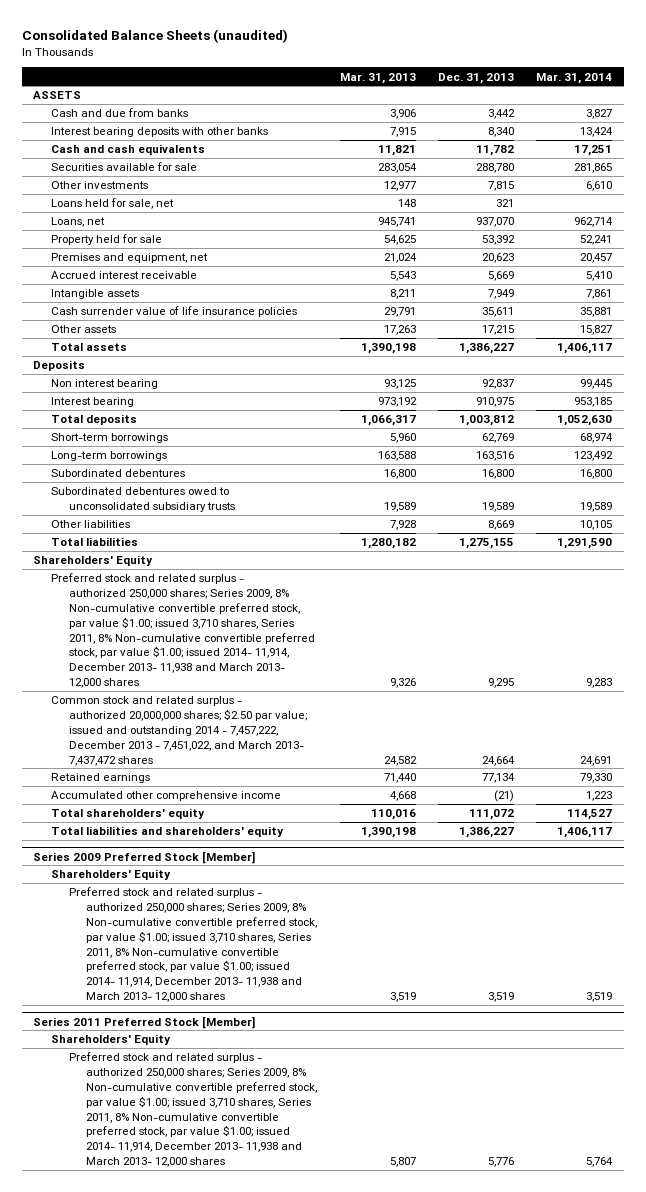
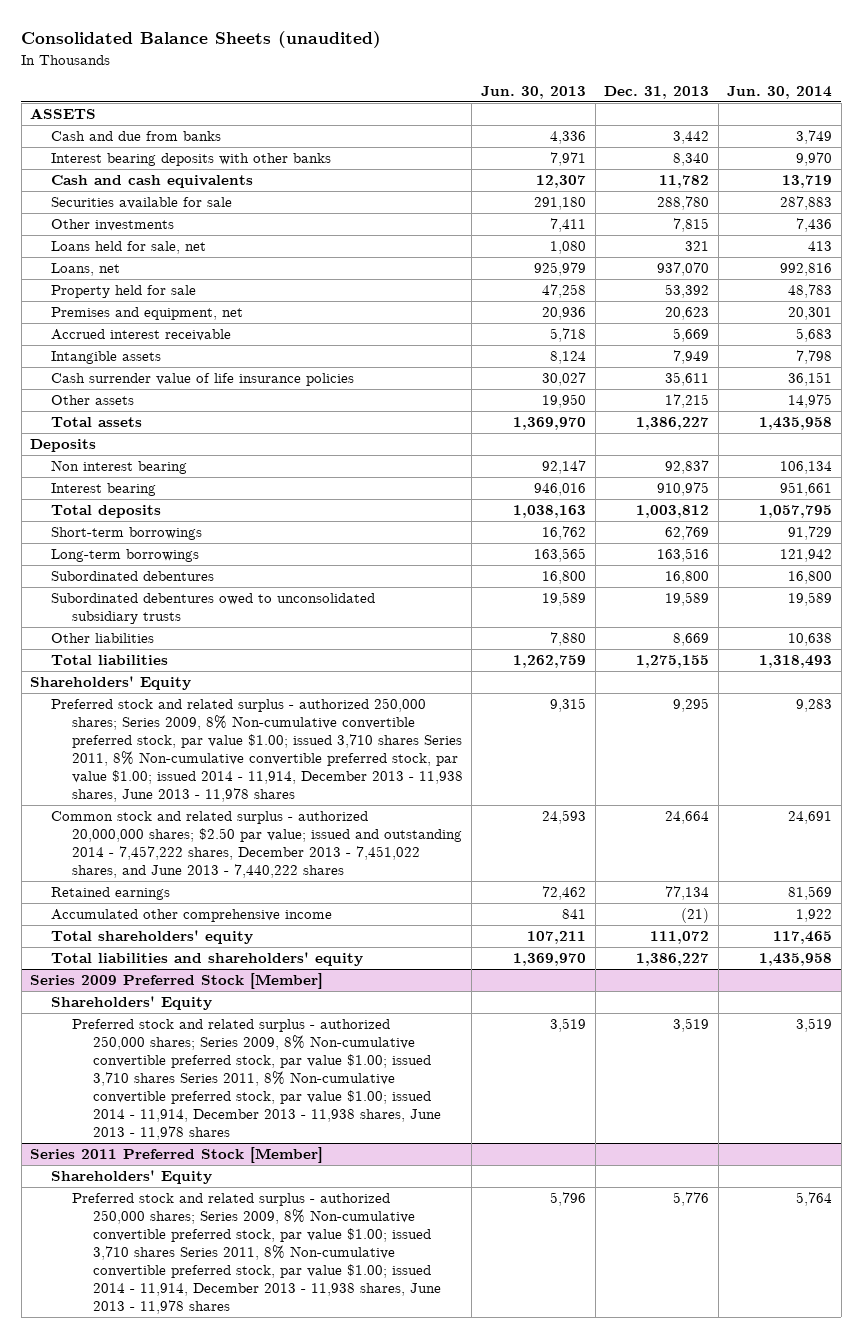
[339,72,416,84] Mar. 31, 2013 -> none
[536,72,613,84] Mar. 31, 2014 -> none
none -> [480,85,586,99] Jun. 30, 2013
none -> [727,85,833,99] Jun. 30, 2014
[50,573,315,689] Preferred stock and related surplus - authorized 250,000 shares; Series 2009, 8% Non-cumulative convertible preferred stock, par value $1.00; issued 3,710 shares, Series 2011, 8% Non-cumulative convertible preferred stock, par value $1.00; issued 2014- 11,914, December 2013- 11,938 and March 2013- 12,000 shares -> [50,698,463,802] Preferred stock and related surplus - authorized 250,000 shares; Series 2009, 8% Non-cumulative convertible preferred stock, par value $1.00; issued 3,710 shares Series 2011, 8% Non-cumulative convertible preferred stock, par value $1.00; issued 2014 - 11,914, December 2013 - 11,938 shares, June 2013 - 11,978 shares
[50,696,307,766] Common stock and related surplus - authorized 20,000,000 shares; $2.50 par value; issued and outstanding 2014 - 7,457,222, December 2013 - 7,451,022, and March 2013- 7,437,472 shares -> [50,811,462,879] Common stock and related surplus - authorized 20,000,000 shares; $2.50 par value; issued and outstanding 2014 - 7,457,222 shares, December 2013 - 7,451,022 shares, and June 2013 - 7,440,222 shares
[68,887,318,1003] Preferred stock and related surplus - authorized 250,000 shares; Series 2009, 8% Non-cumulative convertible preferred stock, par value $1.00; issued 3,710 shares, Series 2011, 8% Non-cumulative convertible preferred stock, par value $1.00; issued 2014- 11,914, December 2013- 11,938 and March 2013- 12,000 shares -> [71,1019,441,1140] Preferred stock and related surplus - authorized 250,000 shares; Series 2009, 8% Non-cumulative convertible preferred stock, par value $1.00; issued 3,710 shares Series 2011, 8% Non-cumulative convertible preferred stock, par value $1.00; issued 2014 - 11,914, December 2013 - 11,938 shares, June 2013 - 11,978 shares
[68,1052,318,1168] Preferred stock and related surplus - authorized 250,000 shares; Series 2009, 8% Non-cumulative convertible preferred stock, par value $1.00; issued 3,710 shares, Series 2011, 8% Non-cumulative convertible preferred stock, par value $1.00; issued 2014- 11,914, December 2013- 11,938 and March 2013- 12,000 shares -> [71,1193,441,1314] Preferred stock and related surplus - authorized 250,000 shares; Series 2009, 8% Non-cumulative convertible preferred stock, par value $1.00; issued 3,710 shares Series 2011, 8% Non-cumulative convertible preferred stock, par value $1.00; issued 2014 - 11,914, December 2013 - 11,938 shares, June 2013 - 11,978 shares

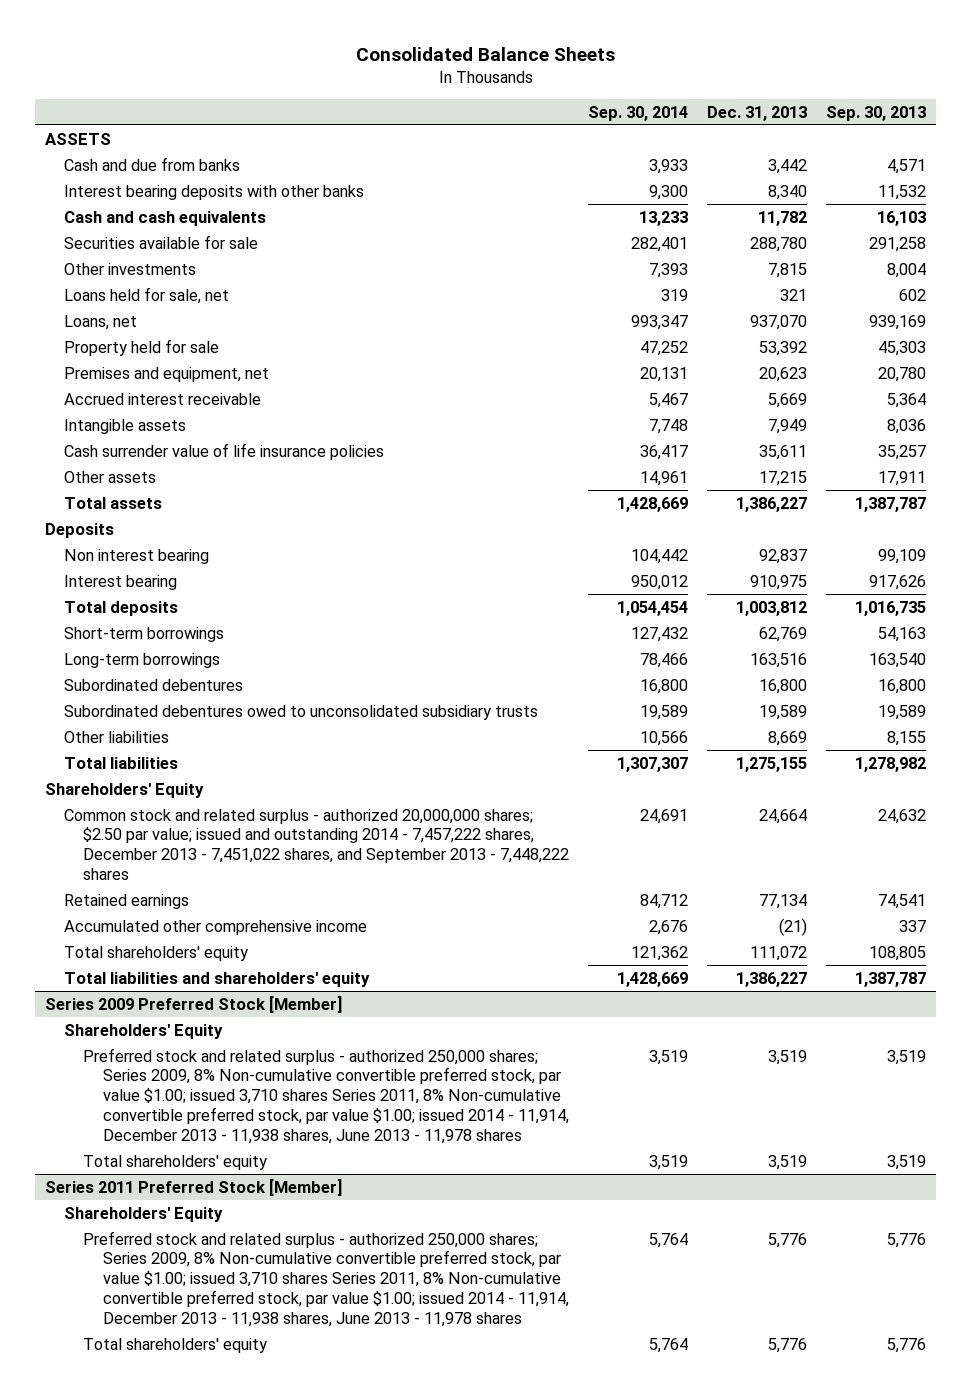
[21,31,382,49] Consolidated Balance Sheets (unaudited) -> [355,46,615,61] Consolidated Balance Sheets
[480,85,586,99] Jun. 30, 2013 -> none
[727,85,833,99] Jun. 30, 2014 -> none
none -> [588,106,689,122] Sep. 30, 2014
none -> [826,106,927,122] Sep. 30, 2013
[50,698,463,802] Preferred stock and related surplus - authorized 250,000 shares; Series 2009, 8% Non-cumulative convertible preferred stock, par value $1.00; issued 3,710 shares Series 2011, 8% Non-cumulative convertible preferred stock, par value $1.00; issued 2014 - 11,914, December 2013 - 11,938 shares, June 2013 - 11,978 shares -> none
[50,811,462,879] Common stock and related surplus - authorized 20,000,000 shares; $2.50 par value; issued and outstanding 2014 - 7,457,222 shares, December 2013 - 7,451,022 shares, and June 2013 - 7,440,222 shares -> [64,808,570,881] Common stock and related surplus - authorized 20,000,000 shares; $2.50 par value; issued and outstanding 2014 - 7,457,222 shares, December 2013 - 7,451,022 shares, and September 2013 - 7,448,222 shares
none -> [83,1154,268,1170] Total shareholders' equity
none -> [83,1337,268,1353] Total shareholders' equity

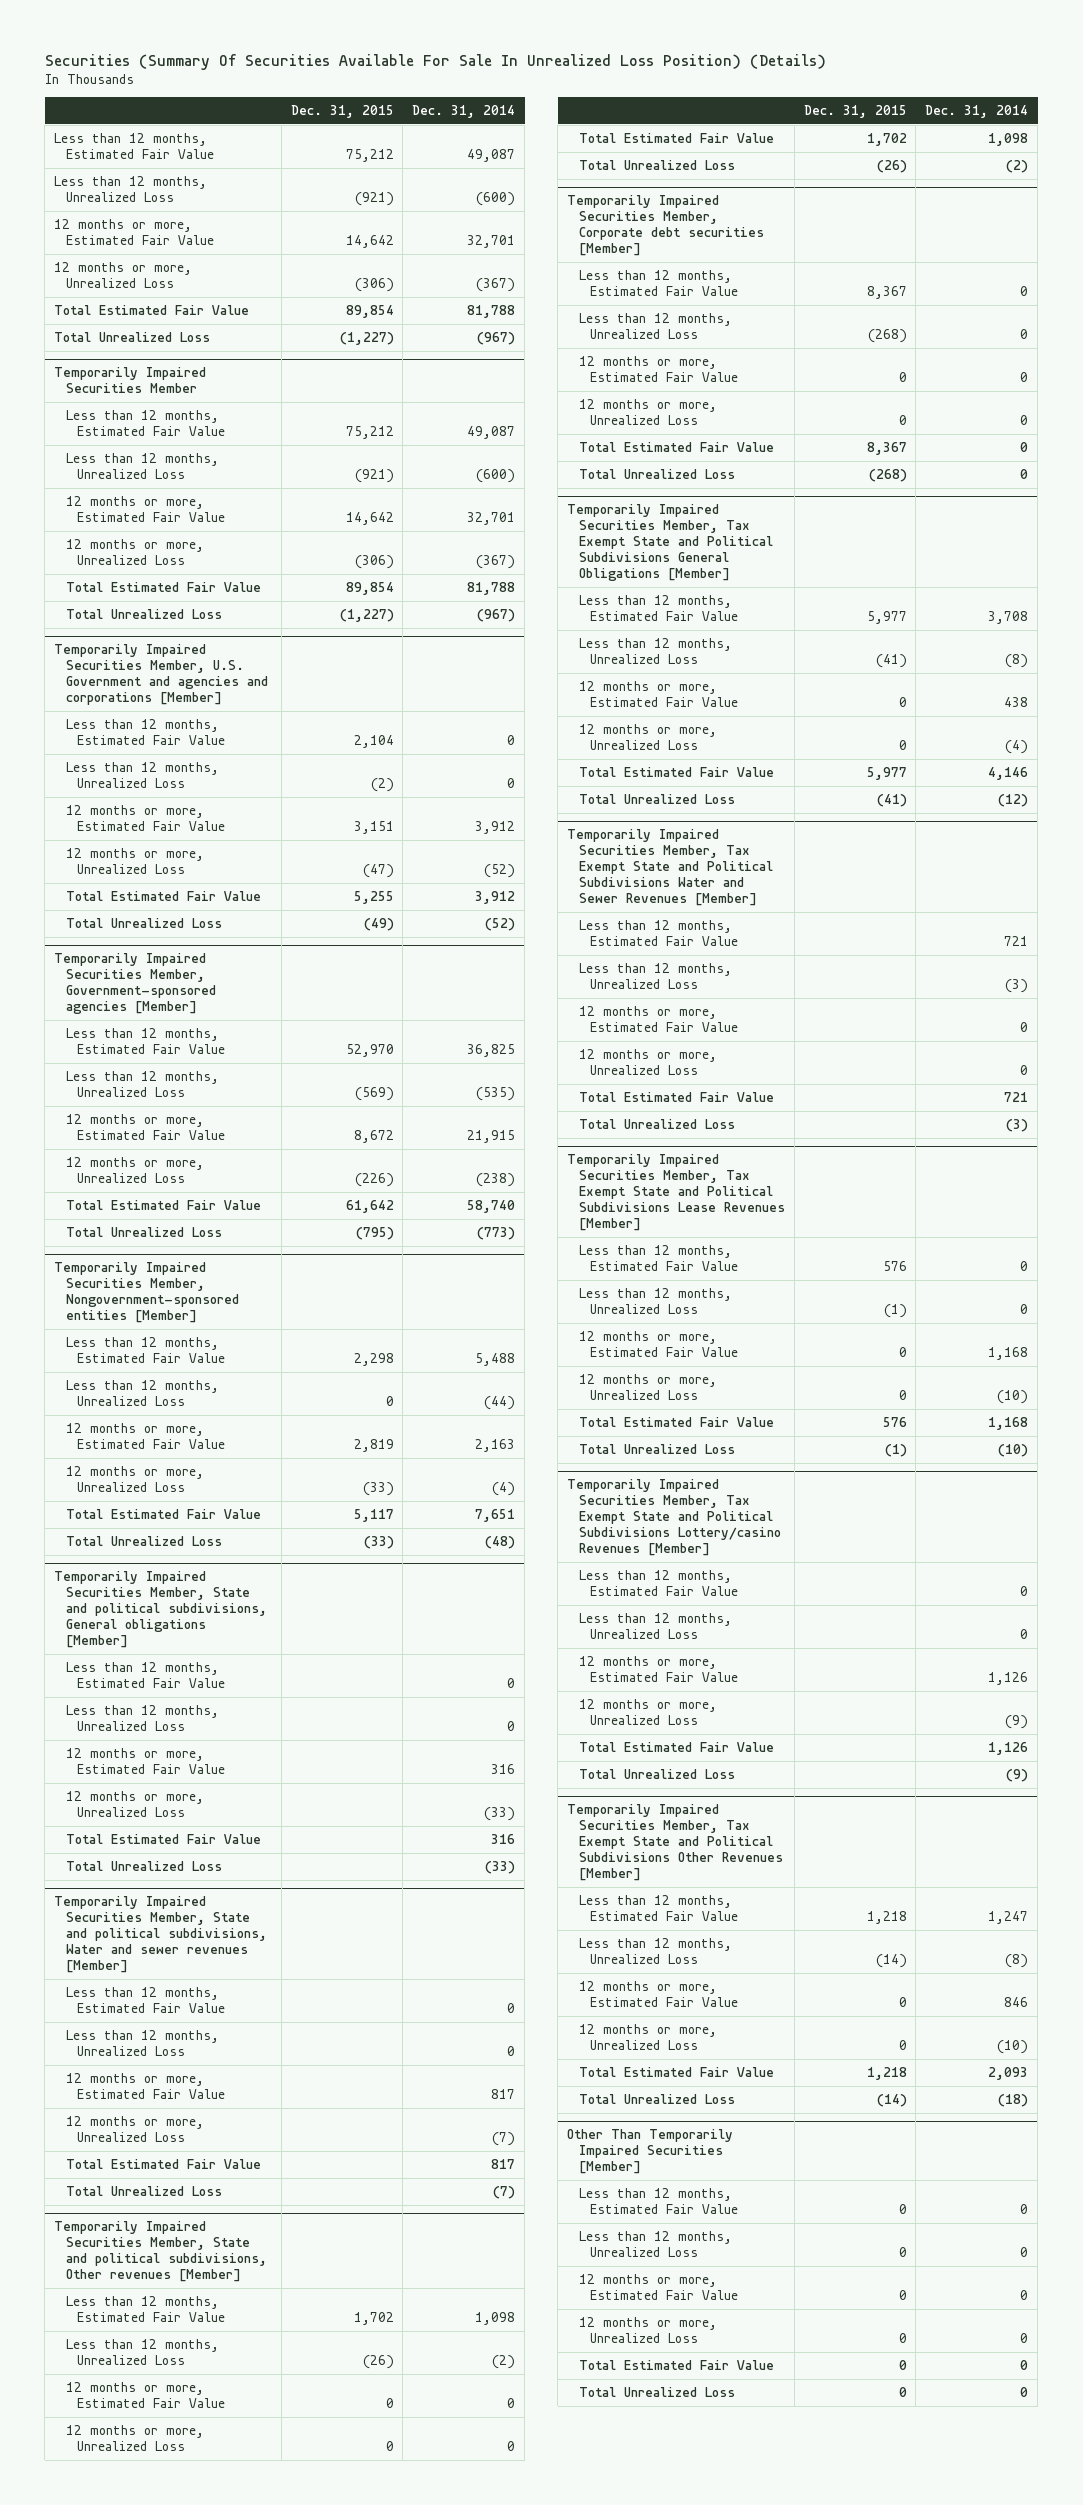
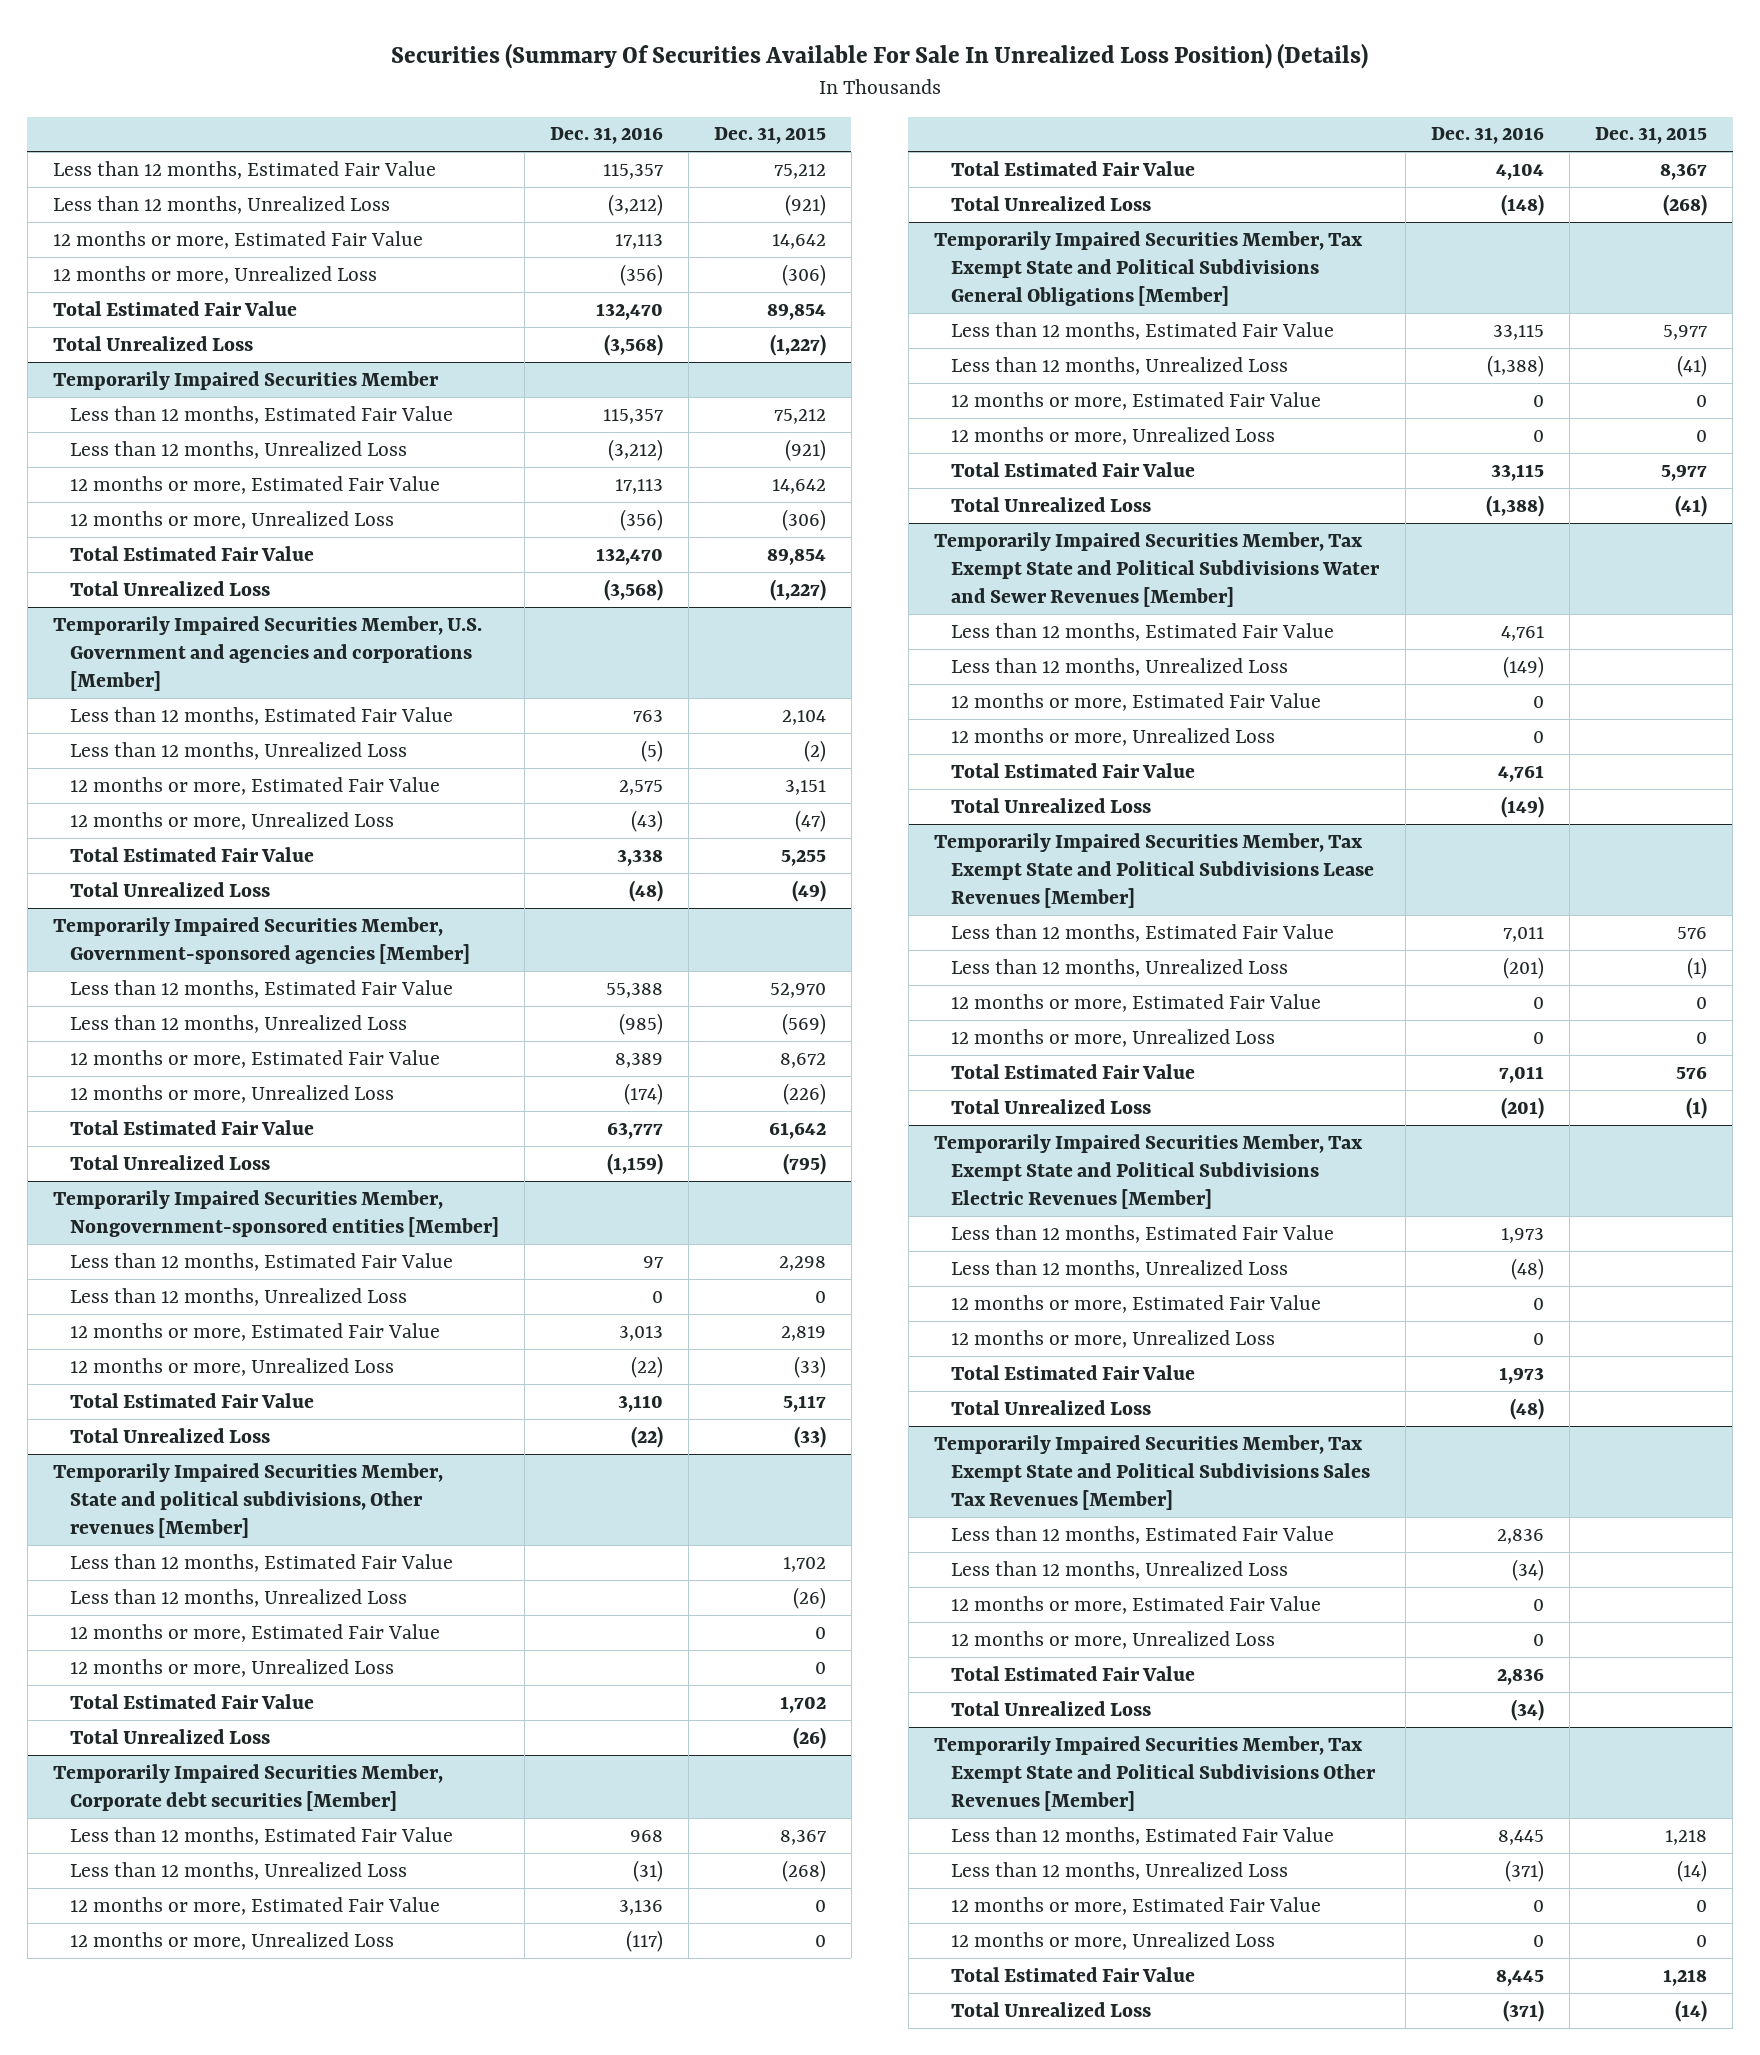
[412,104,516,118] Dec. 31, 2014 -> none
none -> [549,127,663,145] Dec. 31, 2016
[54,1570,267,1649] Temporarily Impaired Securities Member, State and political subdivisions, General obligations [Member] -> none
[65,1661,226,1688] Less than 12 months, Estimated Fair Value -> none
[65,1704,219,1731] Less than 12 months, Unrealized Loss -> none
[65,1747,226,1774] 12 months or more, Estimated Fair Value -> none
[65,1790,204,1817] 12 months or more, Unrealized Loss -> none
[65,1833,261,1844] Total Estimated Fair Value -> none
[65,1860,222,1871] Total Unrealized Loss -> none
[54,1895,267,1974] Temporarily Impaired Securities Member, State and political subdivisions, Water and sewer revenues [Member] -> none
[65,1986,226,2013] Less than 12 months, Estimated Fair Value -> none
[65,2029,219,2056] Less than 12 months, Unrealized Loss -> none
[65,2072,226,2099] 12 months or more, Estimated Fair Value -> none
[65,2115,204,2142] 12 months or more, Unrealized Loss -> none
[65,2158,261,2169] Total Estimated Fair Value -> none
[65,2185,222,2196] Total Unrealized Loss -> none
[567,1478,781,1557] Temporarily Impaired Securities Member, Tax Exempt State and Political Subdivisions Lottery/casino Revenues [Member] -> [933,1133,1363,1210] Temporarily Impaired Securities Member, Tax Exempt State and Political Subdivisions Electric Revenues [Member]
none -> [933,1434,1371,1511] Temporarily Impaired Securities Member, Tax Exempt State and Political Subdivisions Sales Tax Revenues [Member]
none -> [951,1525,1335,1544] Less than 12 months, Estimated Fair Value
none -> [951,1560,1289,1579] Less than 12 months, Unrealized Loss
none -> [951,1595,1322,1614] 12 months or more, Estimated Fair Value
none -> [951,1630,1276,1649] 12 months or more, Unrealized Loss
none -> [951,1665,1196,1681] Total Estimated Fair Value
none -> [951,1700,1152,1716] Total Unrealized Loss
[567,2128,734,2174] Other Than Temporarily Impaired Securities [Member] -> none
[578,2187,739,2214] Less than 12 months, Estimated Fair Value -> none
[578,2230,732,2257] Less than 12 months, Unrealized Loss -> none
[578,2273,739,2300] 12 months or more, Estimated Fair Value -> none
[578,2316,717,2343] 12 months or more, Unrealized Loss -> none
[578,2359,774,2370] Total Estimated Fair Value -> none
[578,2386,735,2397] Total Unrealized Loss -> none

